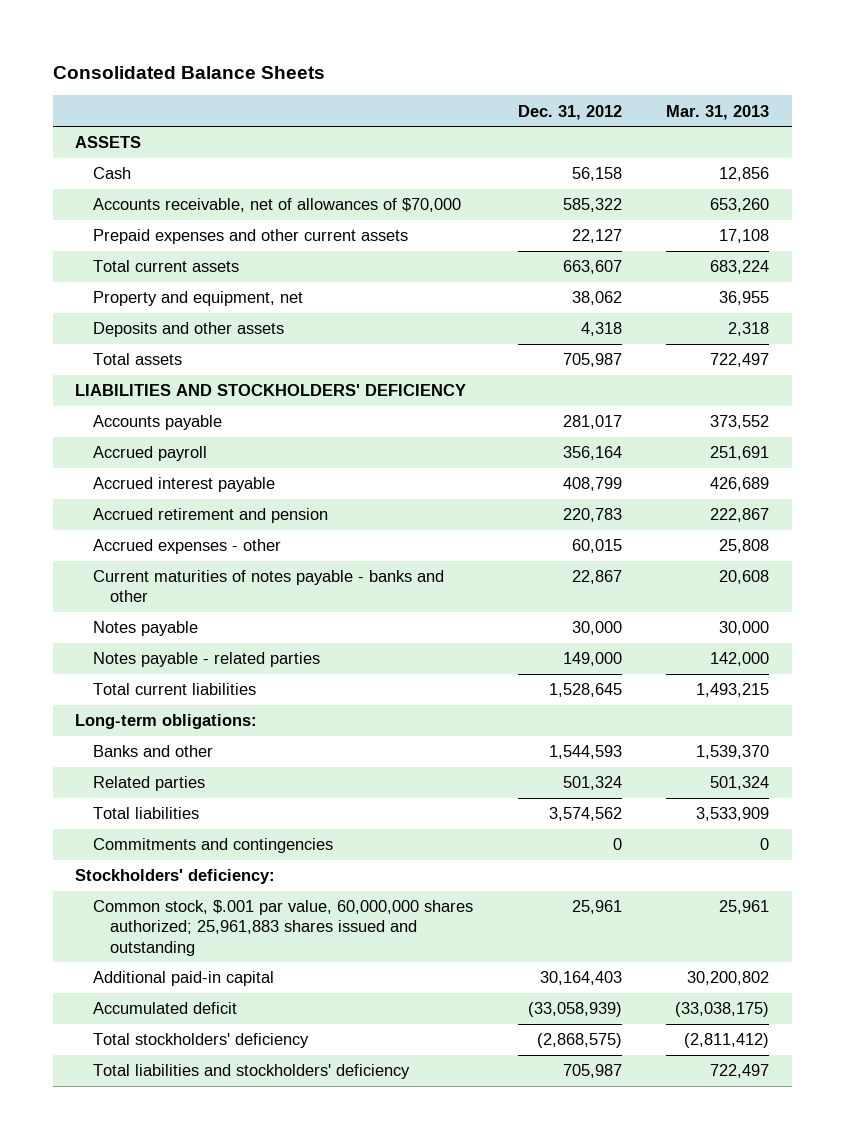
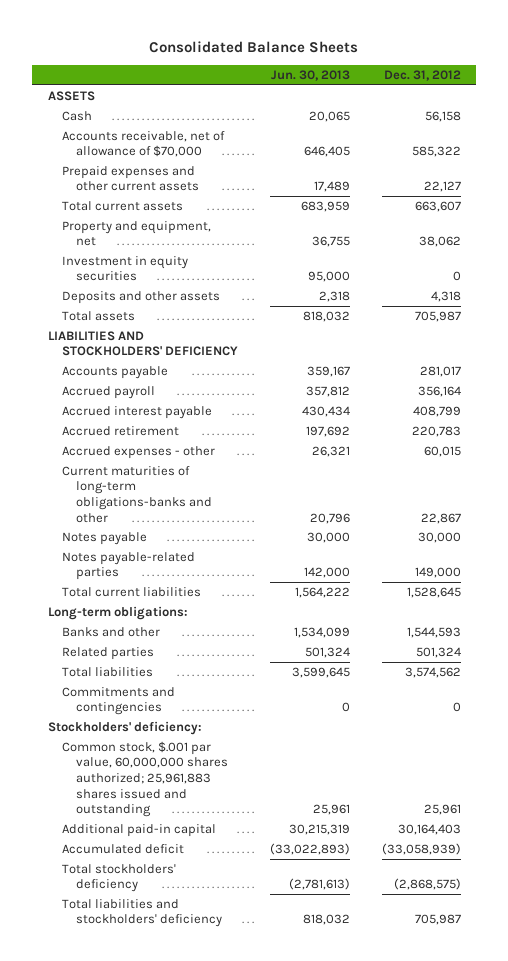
[666,104,770,120] Mar. 31, 2013 -> none
none -> [270,69,350,81] Jun. 30, 2013
[92,198,461,213] Accounts receivable, net of allowances of $70,000 -> [62,130,226,158] Accounts receivable, net of allowance of $70,000
none -> [62,255,189,282] Investment in equity securities
[92,508,328,524] Accrued retirement and pension -> [62,425,180,436] Accrued retirement
[92,570,444,603] Current maturities of notes payable - banks and other -> [62,465,213,523] Current maturities of long-term obligations-banks and other
[92,652,320,668] Notes payable - related parties -> [62,551,196,581] Notes payable-related parties

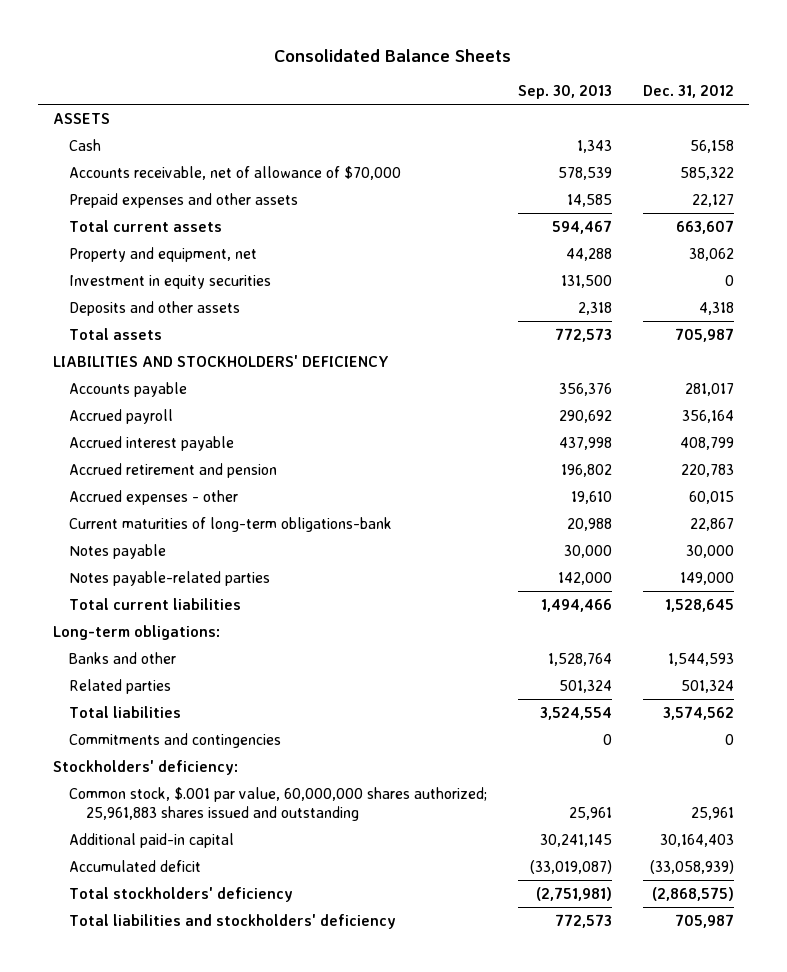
[270,69,350,81] Jun. 30, 2013 -> none
none -> [518,85,613,100] Sep. 30, 2013
[62,165,200,192] Prepaid expenses and other current assets -> [69,192,299,208] Prepaid expenses and other assets
[62,425,180,436] Accrued retirement -> [69,462,278,478] Accrued retirement and pension
[62,465,213,523] Current maturities of long-term obligations-banks and other -> [69,516,393,532] Current maturities of long-term obligations-bank

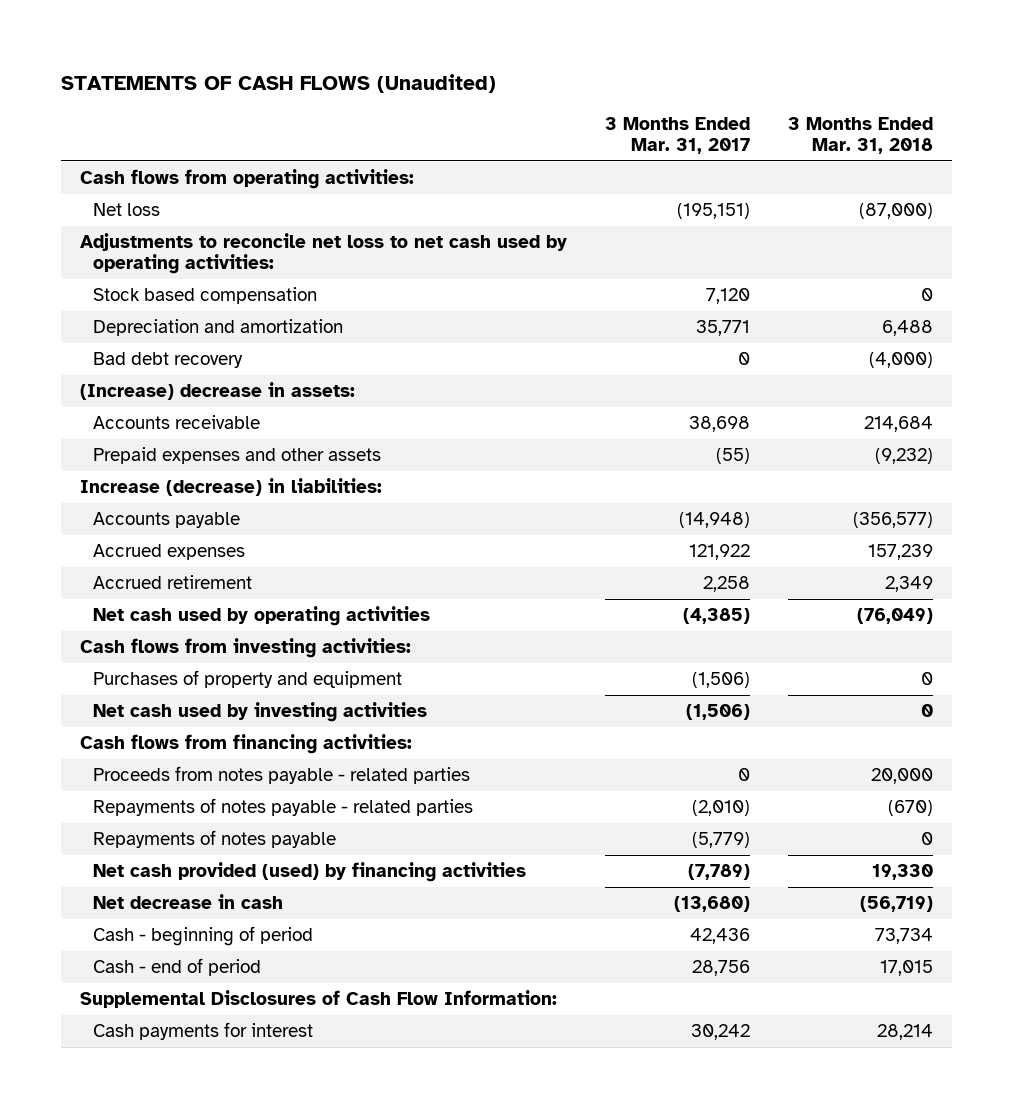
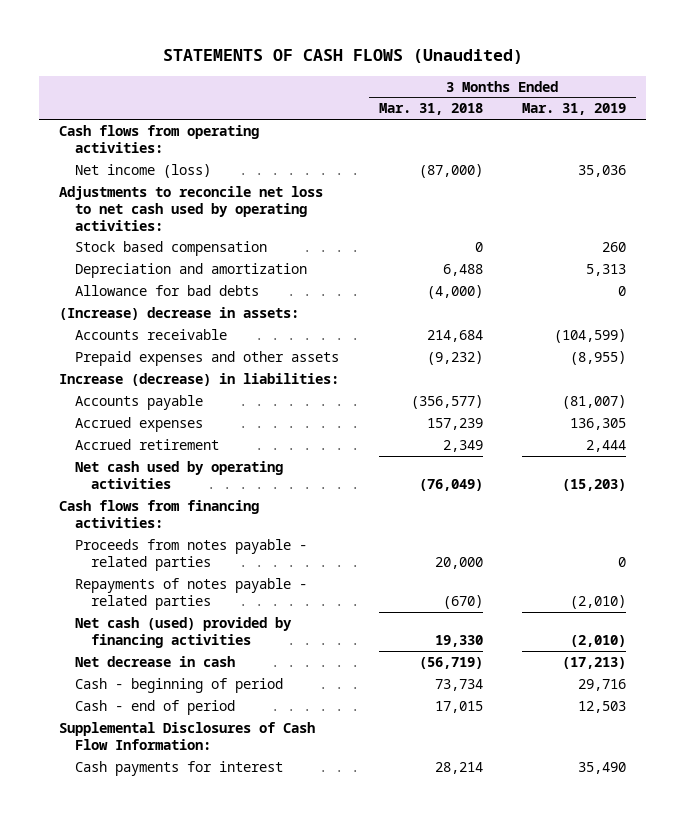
[604,117,750,155] 3 Months Ended Mar. 31, 2017 -> none
none -> [522,103,627,116] Mar. 31, 2019
[93,203,161,217] Net loss -> [75,164,212,179] Net income (loss)
[93,352,244,369] Bad debt recovery -> [75,285,260,297] Allowance for bad debts
[79,638,411,659] Cash flows from investing activities: -> none
[93,670,403,689] Purchases of property and equipment -> none
[93,702,428,723] Net cash used by investing activities -> none
[93,830,337,849] Repayments of notes payable -> none
[93,862,527,883] Net cash provided (used) by financing activities -> [75,617,293,648] Net cash (used) provided by financing activities

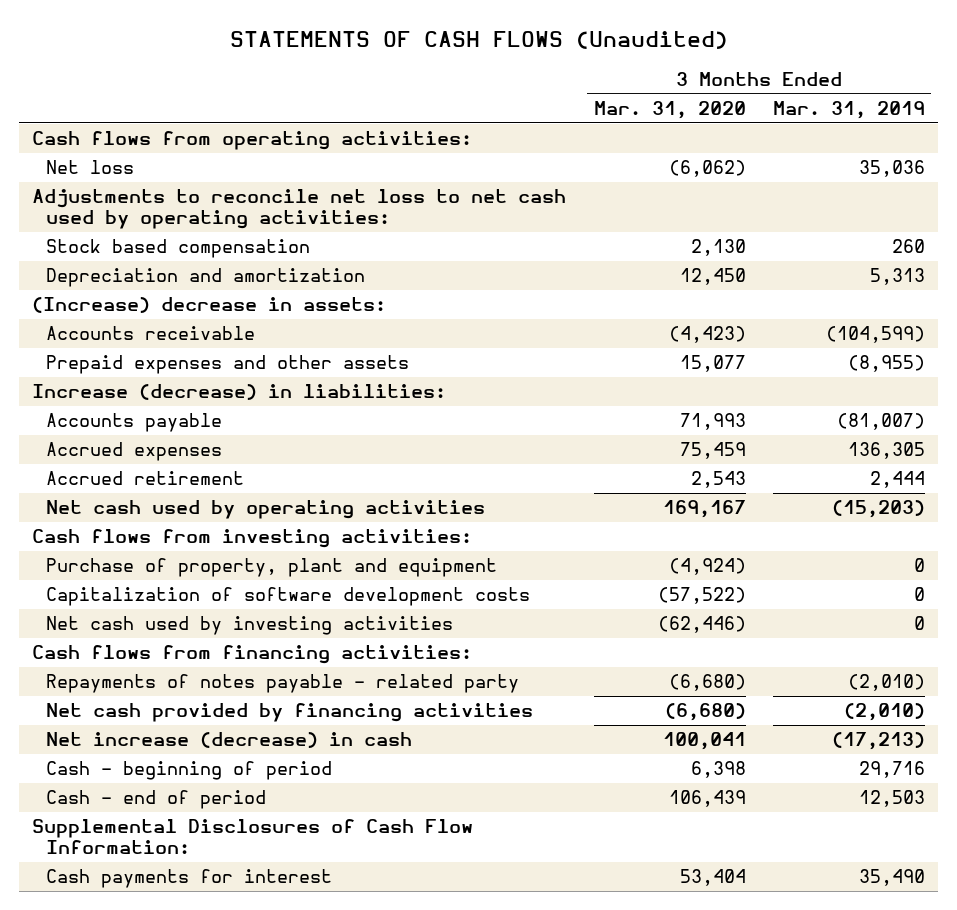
[378,103,483,116] Mar. 31, 2018 -> none
none -> [593,101,746,120] Mar. 31, 2020
[75,164,212,179] Net income (loss) -> [46,160,135,175] Net loss
[75,285,260,297] Allowance for bad debts -> none
none -> [32,529,473,549] Cash flows from investing activities:
none -> [46,558,498,578] Purchase of property, plant and equipment
none -> [46,587,531,607] Capitalization of software development costs
none -> [46,616,454,636] Net cash used by investing activities
[75,539,308,571] Proceeds from notes payable - related parties -> none
[75,578,308,610] Repayments of notes payable - related parties -> [46,674,520,694] Repayments of notes payable - related party
[75,617,293,648] Net cash (used) provided by financing activities -> [46,703,534,723] Net cash provided by financing activities
[75,656,236,668] Net decrease in cash -> [46,732,413,749] Net increase (decrease) in cash

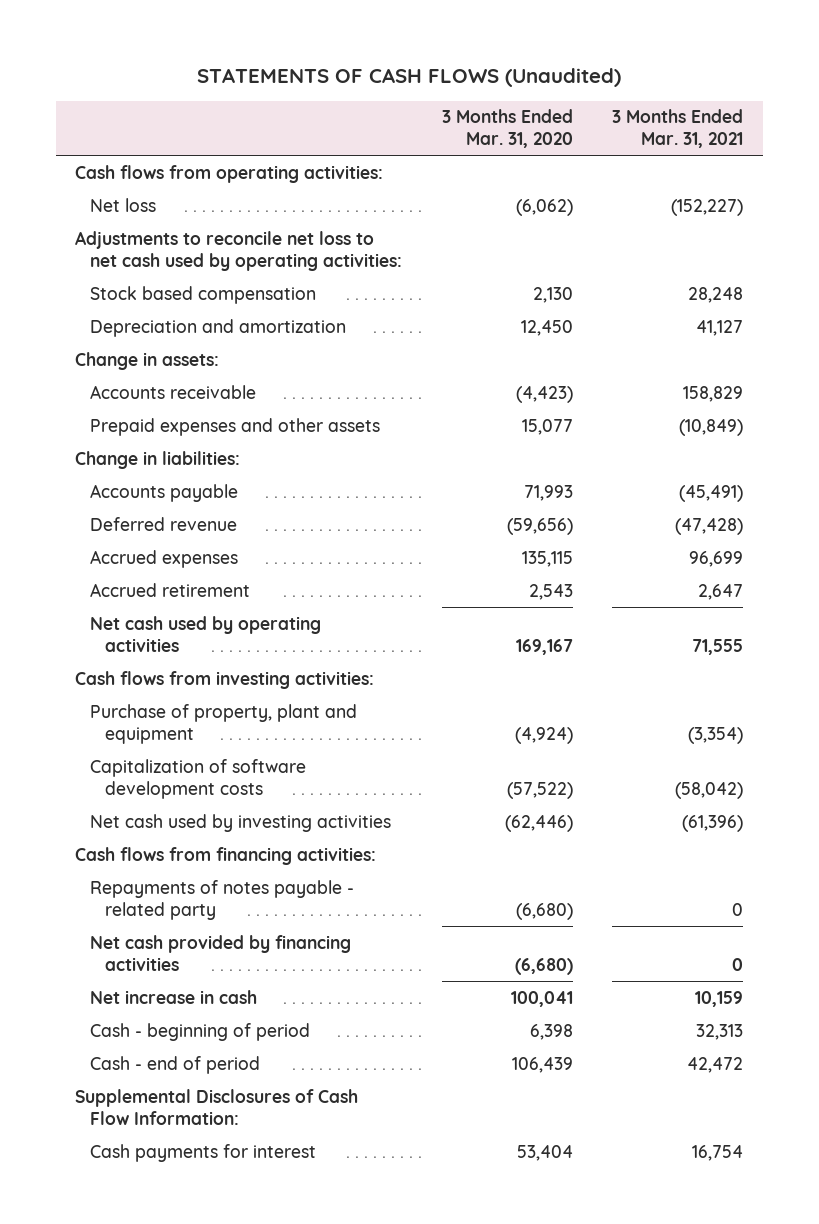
[772,101,925,120] Mar. 31, 2019 -> none
none -> [612,109,744,149] 3 Months Ended Mar. 31, 2021
[32,297,387,314] (Increase) decrease in assets: -> [75,351,220,370] Change in assets:
[32,384,447,401] Increase (decrease) in liabilities: -> [75,450,241,469] Change in liabilities:
none -> [90,516,238,531] Deferred revenue
[679,442,746,460] 75,459 -> [521,550,573,567] 135,115
[46,732,413,749] Net increase (decrease) in cash -> [90,989,258,1004] Net increase in cash

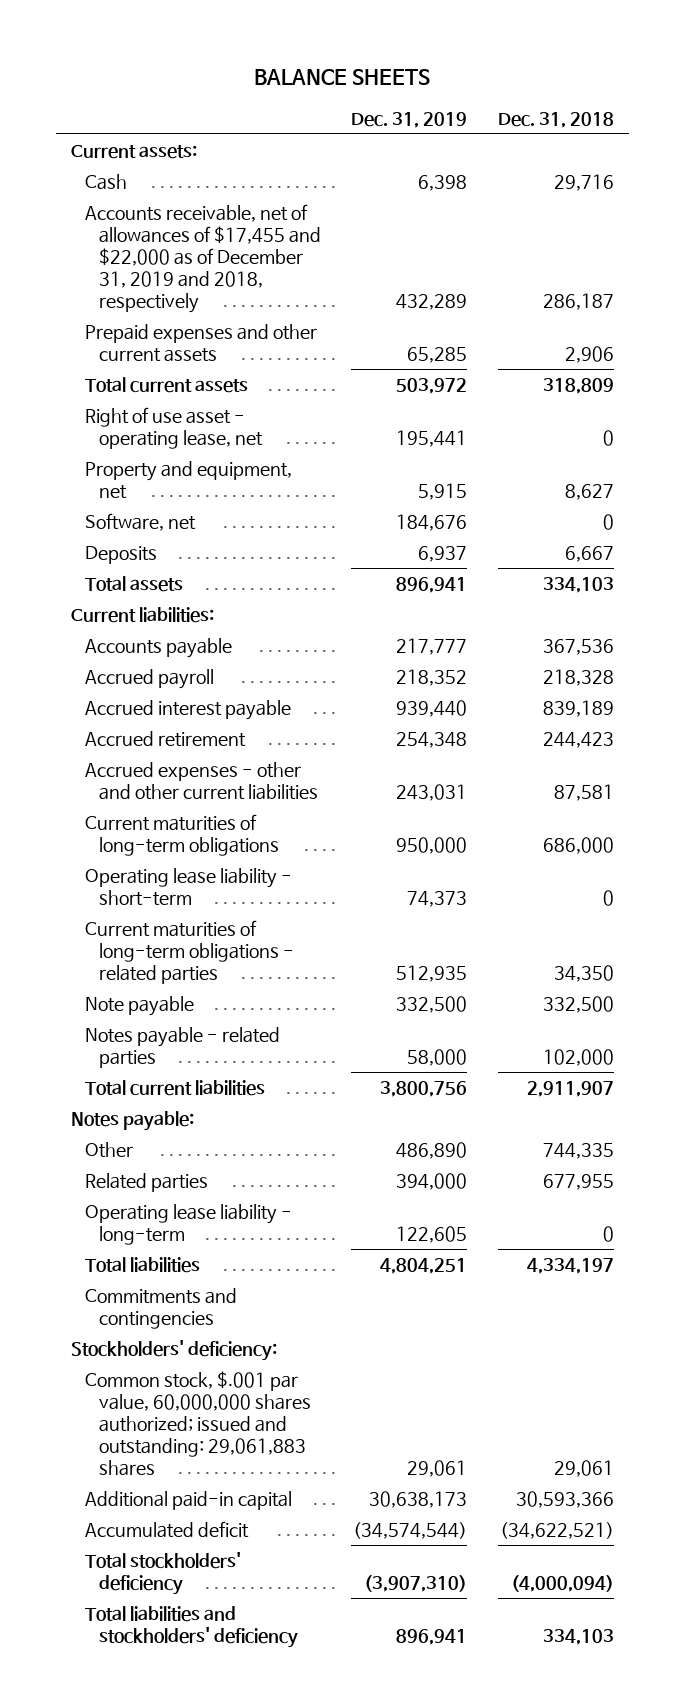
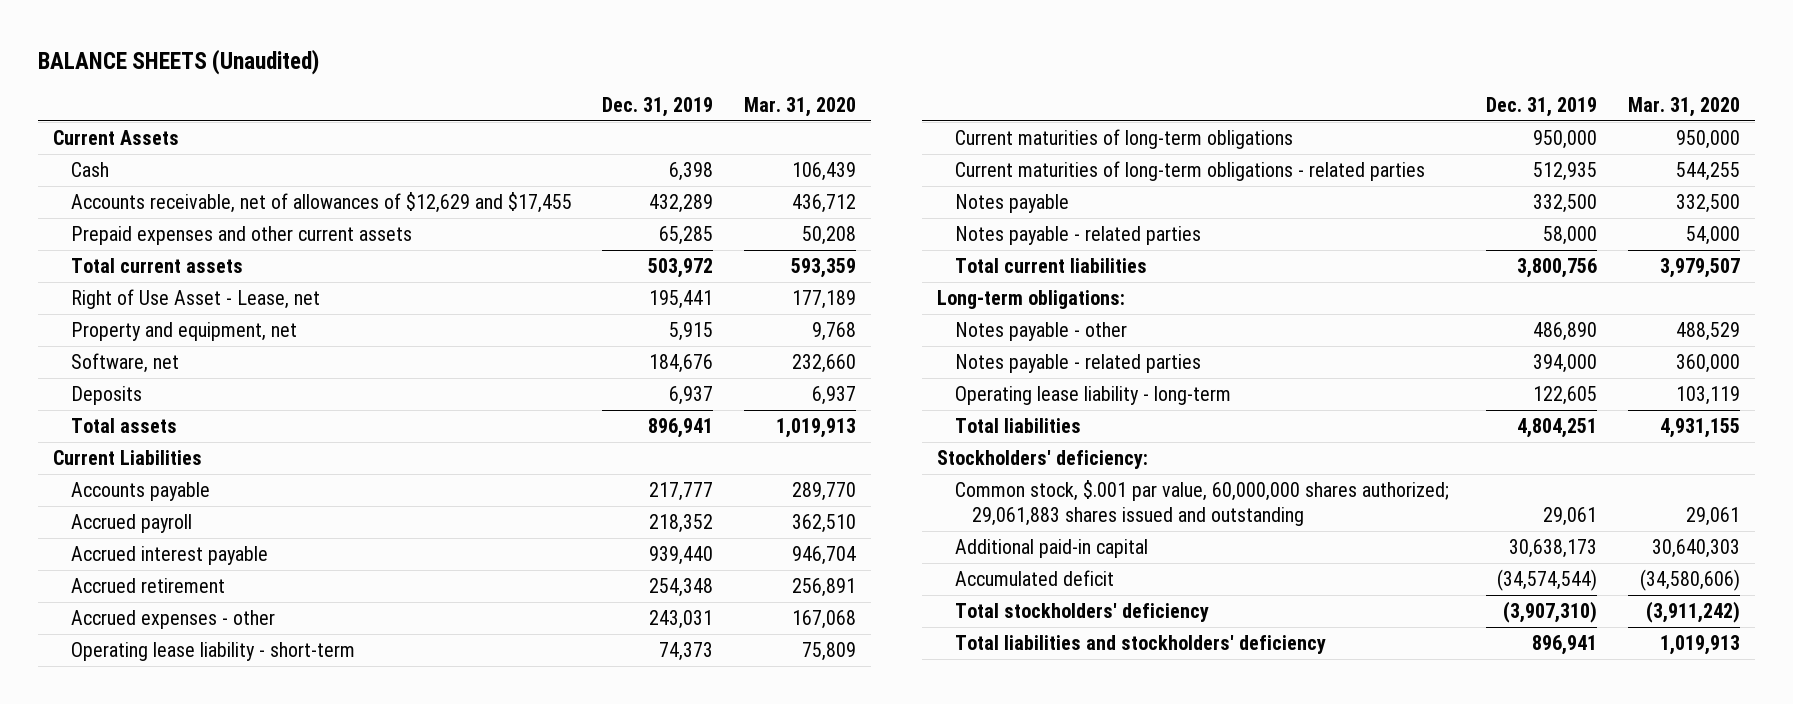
[254,69,431,86] BALANCE SHEETS -> [37,48,319,75] BALANCE SHEETS (Unaudited)
[497,111,614,128] Dec. 31, 2018 -> none
none -> [744,96,857,117] Mar. 31, 2020
[71,145,198,160] Current assets: -> [52,129,179,145] Current Assets
[85,204,321,313] Accounts receivable, net of allowances of $17,455 and $22,000 as of December 31, 2019 and 2018, respectively -> [70,191,572,213] Accounts receivable, net of allowances of $12,629 and $17,455
[85,407,263,449] Right of use asset - operating lease, net -> [70,288,320,309] Right of Use Asset - Lease, net
[71,607,215,624] Current liabilities: -> [52,449,202,465] Current Liabilities
[85,762,318,800] Accrued expenses - other and other current liabilities -> [70,609,275,629] Accrued expenses - other
[85,814,279,856] Current maturities of long-term obligations -> [954,128,1293,149] Current maturities of long-term obligations
[85,996,195,1017] Note payable -> [954,193,1069,213] Notes payable
[71,1111,195,1132] Notes payable: -> none
none -> [936,289,1125,309] Long-term obligations:
[85,1142,134,1159] Other -> [954,321,1127,341] Notes payable - other
[85,1173,209,1193] Related parties -> [954,353,1201,373] Notes payable - related parties
[85,1288,238,1329] Commitments and contingencies -> none
[85,1371,311,1476] Common stock, $.001 par value, 60,000,000 shares authorized; issued and outstanding: 29,061,883 shares -> [954,479,1449,527] Common stock, $.001 par value, 60,000,000 shares authorized; 29,061,883 shares issued and outstanding

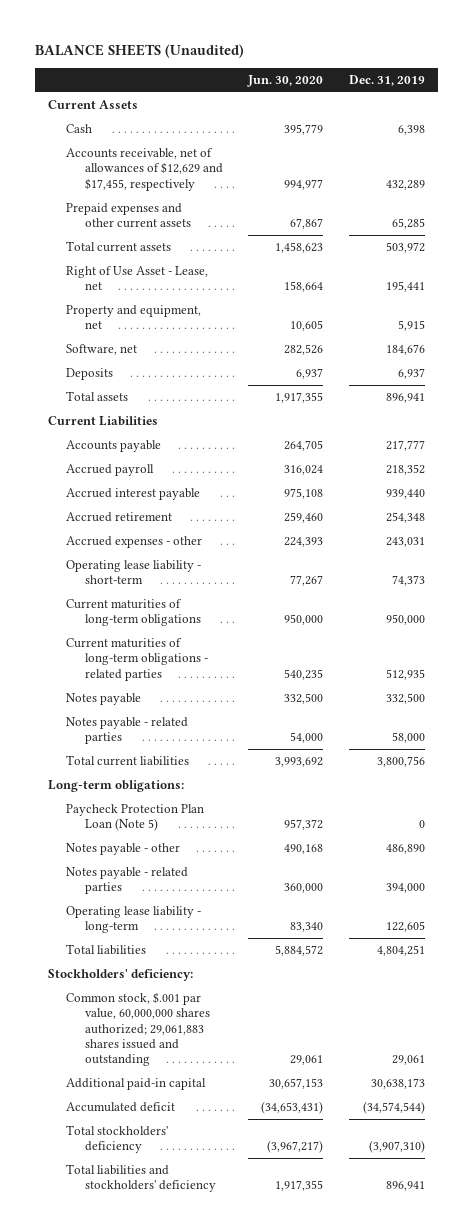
[744,96,857,117] Mar. 31, 2020 -> none
none -> [247,74,324,87] Jun. 30, 2020
[70,191,572,213] Accounts receivable, net of allowances of $12,629 and $17,455 -> [66,148,223,191] Accounts receivable, net of allowances of $12,629 and $17,455, respectively
none -> [66,804,205,832] Paycheck Protection Plan Loan (Note 5)

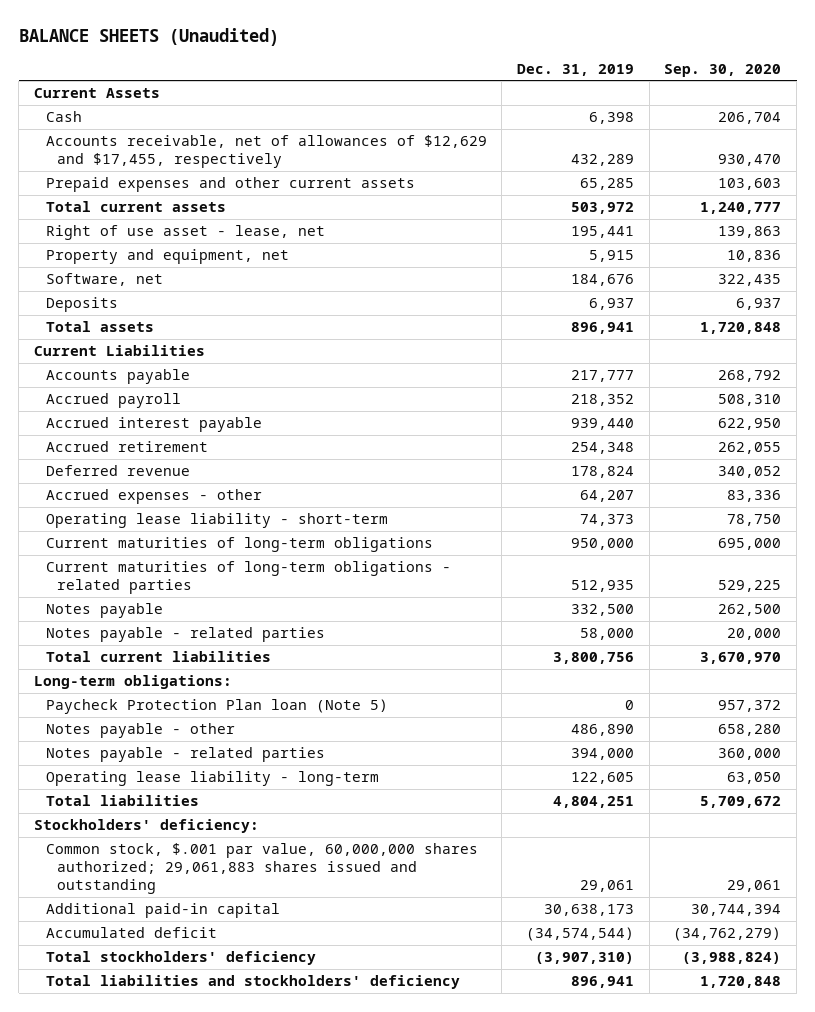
[247,74,324,87] Jun. 30, 2020 -> none
none -> [664,63,782,77] Sep. 30, 2020
[66,266,209,291] Right of Use Asset - Lease, net -> [45,225,325,241] Right of use asset - lease, net
none -> [45,465,190,477] Deferred revenue
[385,537,425,548] 243,031 -> [580,490,635,503] 64,207
[66,804,205,832] Paycheck Protection Plan Loan (Note 5) -> [45,699,388,715] Paycheck Protection Plan loan (Note 5)

